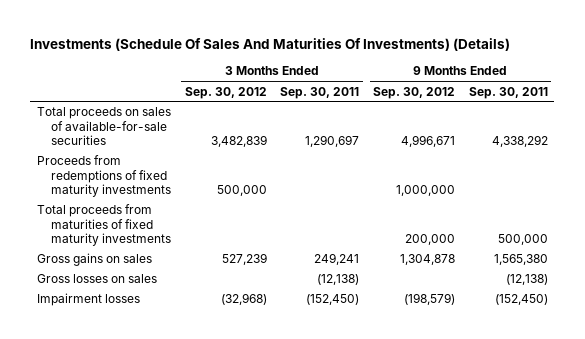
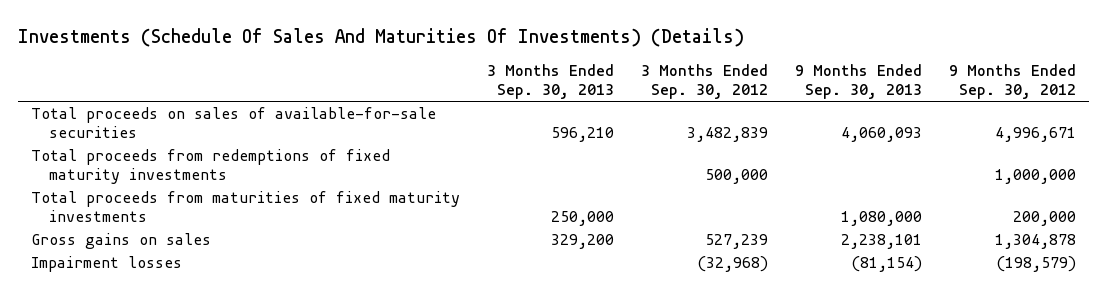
[280,86,360,99] Sep. 30, 2011 -> none
[468,86,548,99] Sep. 30, 2011 -> none
none -> [487,64,615,99] 3 Months Ended Sep. 30, 2013
none -> [795,64,923,99] 9 Months Ended Sep. 30, 2013
[37,155,171,197] Proceeds from redemptions of fixed maturity investments -> [31,149,391,185] Total proceeds from redemptions of fixed maturity investments
[37,274,158,284] Gross losses on sales -> none

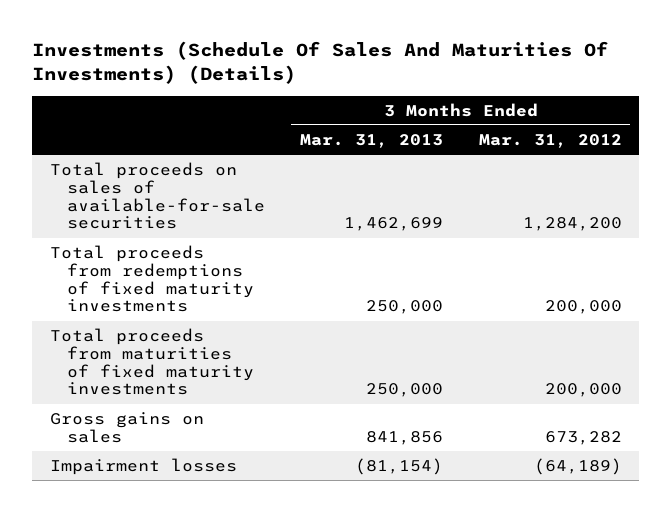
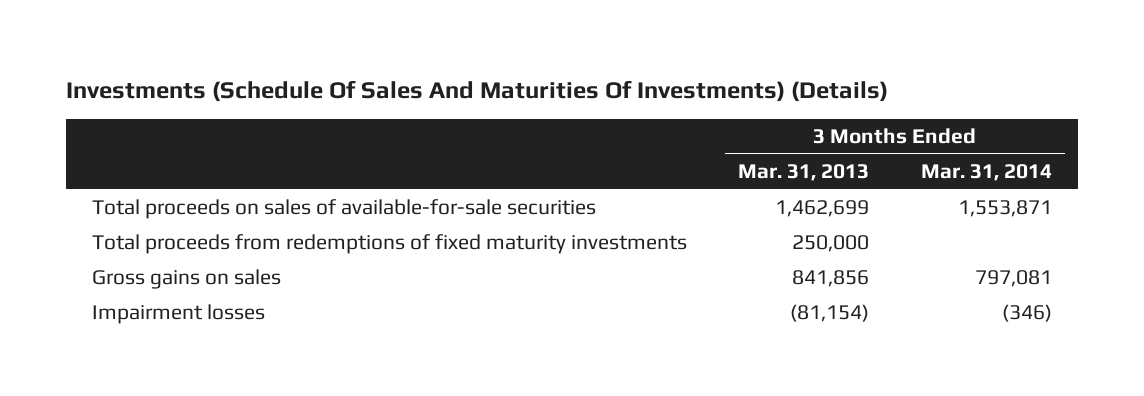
[478,133,622,148] Mar. 31, 2012 -> none
none -> [920,164,1052,182] Mar. 31, 2014
[49,328,254,396] Total proceeds from maturities of fixed maturity investments -> none

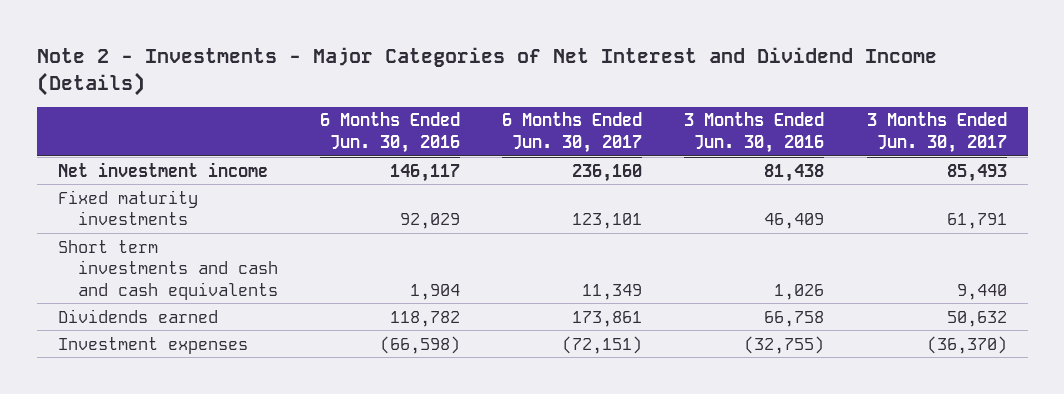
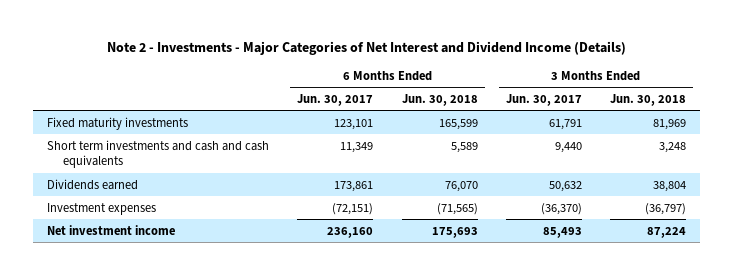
[319,112,460,153] 6 Months Ended Jun. 30, 2016 -> none
[684,112,825,153] 3 Months Ended Jun. 30, 2016 -> none
none -> [401,94,478,107] Jun. 30, 2018
none -> [610,94,687,107] Jun. 30, 2018
[57,161,268,177] Net investment income -> [47,224,176,235] Net investment income

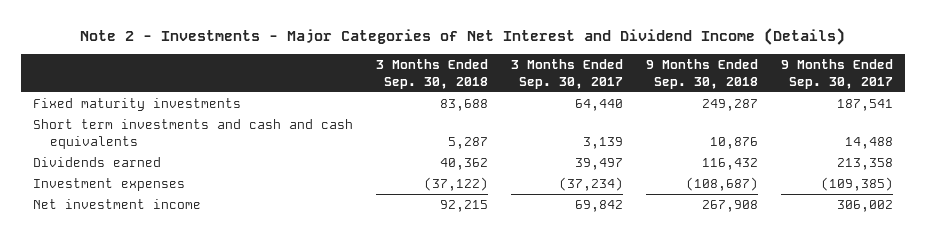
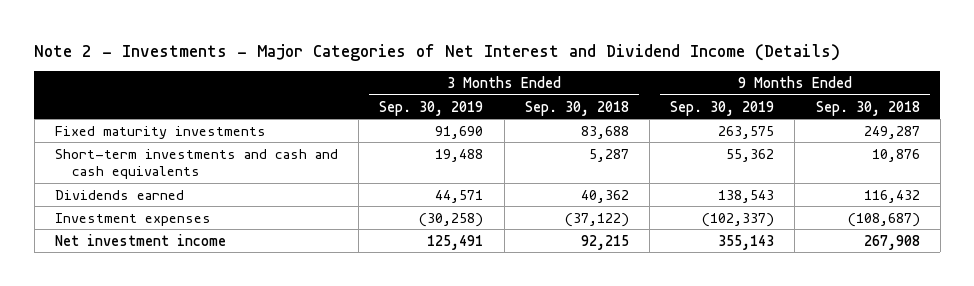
[511,59,624,89] 3 Months Ended Sep. 30, 2017 -> none
[781,59,894,89] 9 Months Ended Sep. 30, 2017 -> none
none -> [379,100,484,116] Sep. 30, 2019
none -> [670,100,775,116] Sep. 30, 2019
[33,119,354,149] Short term investments and cash and cash equivalents -> [54,148,338,180] Short-term investments and cash and cash equivalents

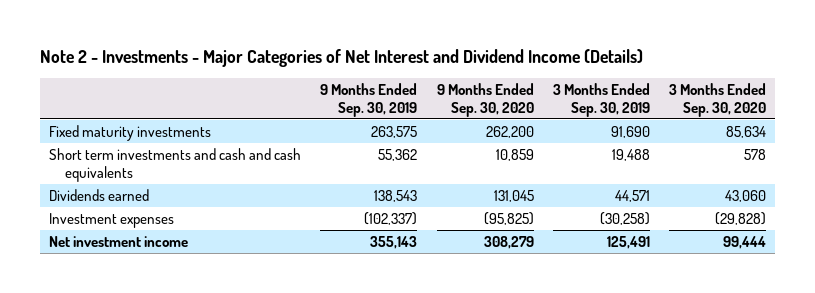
[524,100,629,116] Sep. 30, 2018 -> none
[815,100,920,116] Sep. 30, 2018 -> none
none -> [436,82,534,117] 9 Months Ended Sep. 30, 2020
none -> [668,82,766,117] 3 Months Ended Sep. 30, 2020
[54,148,338,180] Short-term investments and cash and cash equivalents -> [49,147,302,183] Short term investments and cash and cash equivalents

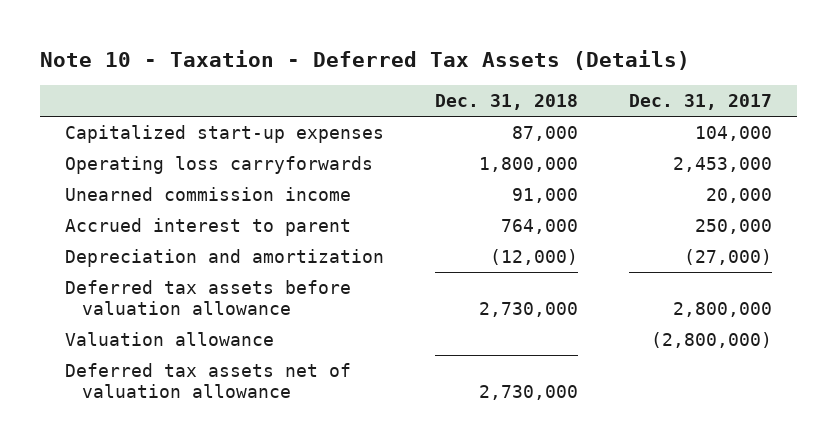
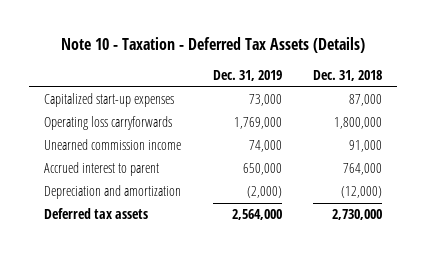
[628,94,772,111] Dec. 31, 2017 -> none
none -> [212,70,282,82] Dec. 31, 2019
[64,279,351,315] Deferred tax assets before valuation allowance -> none
[64,331,274,346] Valuation allowance -> none
[64,362,351,398] Deferred tax assets net of valuation allowance -> [44,208,149,220] Deferred tax assets

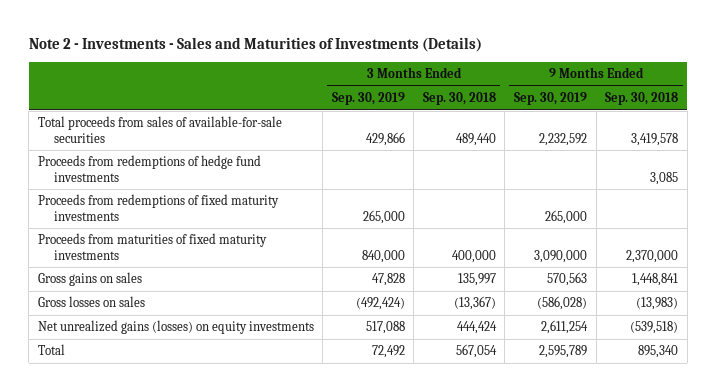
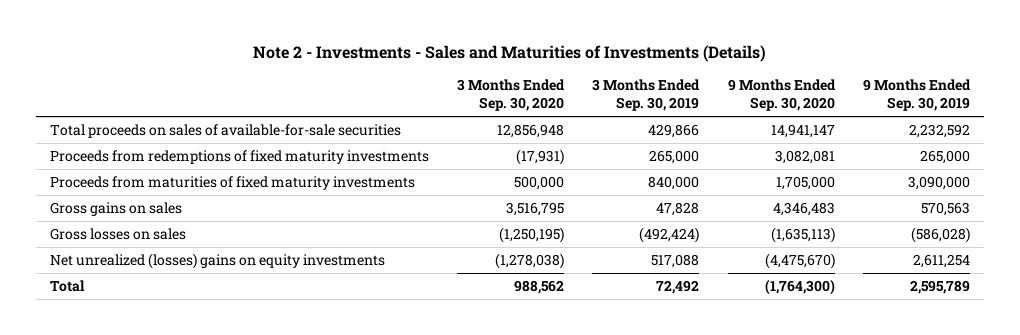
[422,92,496,106] Sep. 30, 2018 -> none
[605,92,679,106] Sep. 30, 2018 -> none
none -> [457,79,566,111] 3 Months Ended Sep. 30, 2020
none -> [727,79,836,111] 9 Months Ended Sep. 30, 2020
[37,155,261,182] Proceeds from redemptions of hedge fund investments -> none
[37,116,282,143] Total proceeds from sales of available-for-sale securities -> [50,124,402,139] Total proceeds on sales of available-for-sale securities
[37,320,314,335] Net unrealized gains (losses) on equity investments -> [50,253,386,270] Net unrealized (losses) gains on equity investments

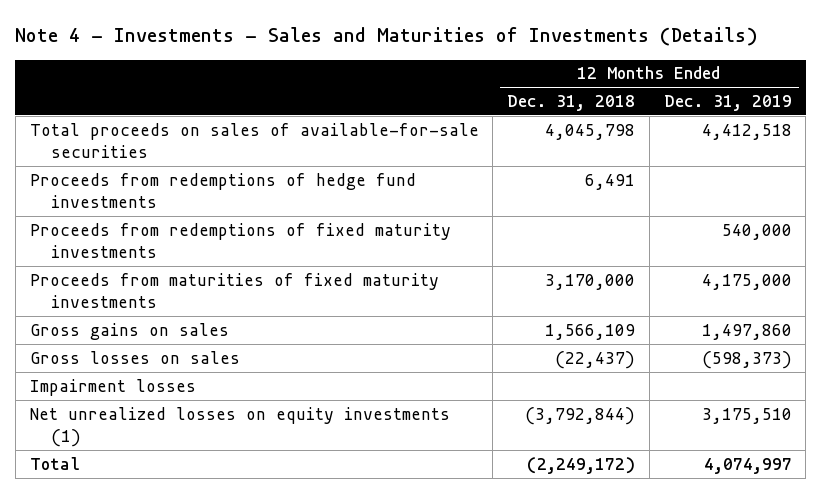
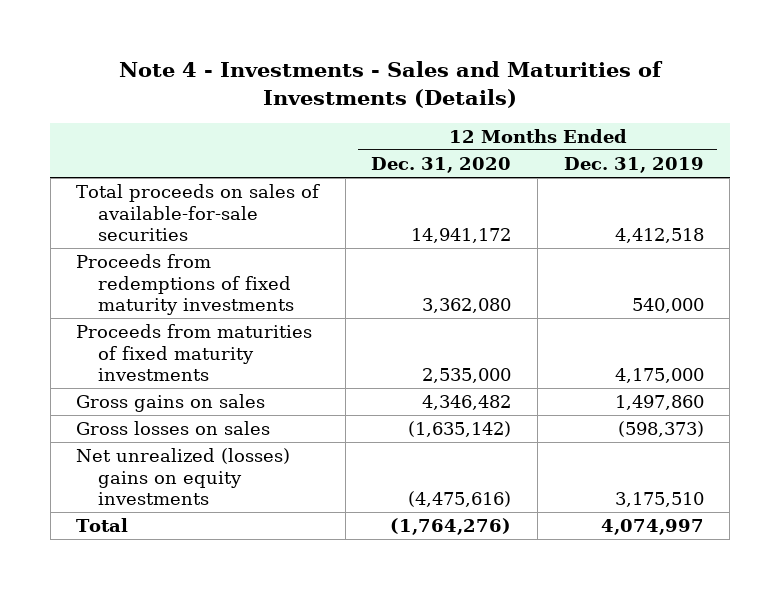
[507,94,636,111] Dec. 31, 2018 -> none
none -> [371,157,512,174] Dec. 31, 2020
[29,172,416,208] Proceeds from redemptions of hedge fund investments -> none
[29,378,196,396] Impairment losses -> none
[29,406,450,447] Net unrealized losses on equity investments (1) -> [76,448,291,506] Net unrealized (losses) gains on equity investments

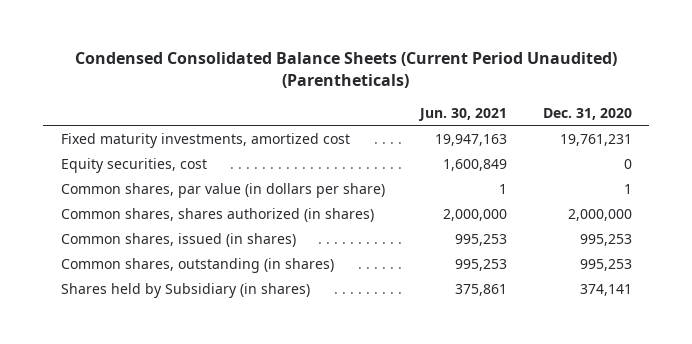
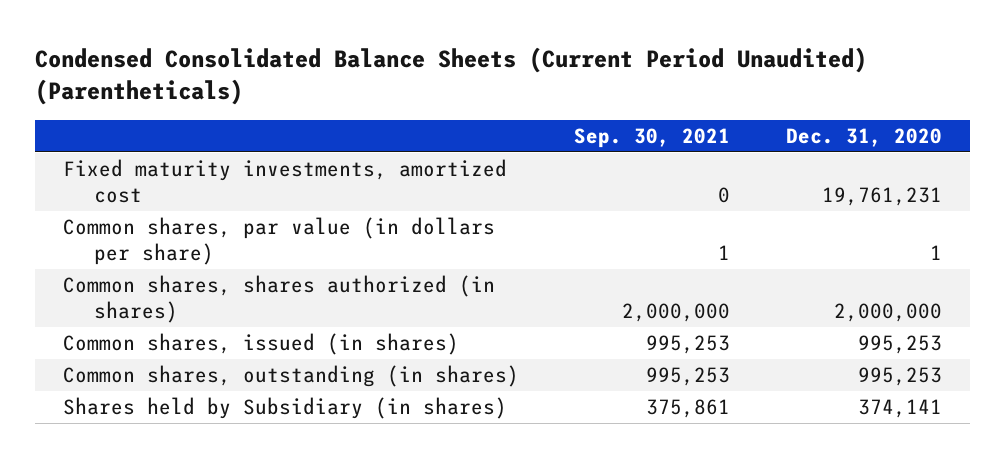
[418,107,508,121] Jun. 30, 2021 -> none
none -> [574,127,731,148] Sep. 30, 2021
[60,157,207,173] Equity securities, cost -> none

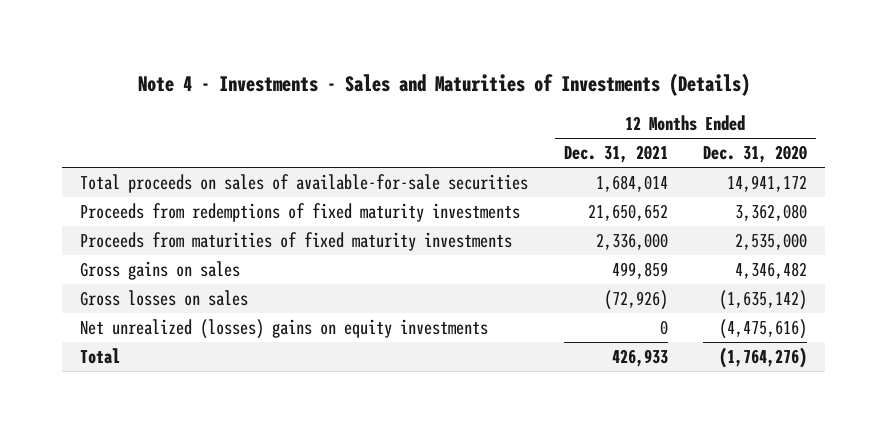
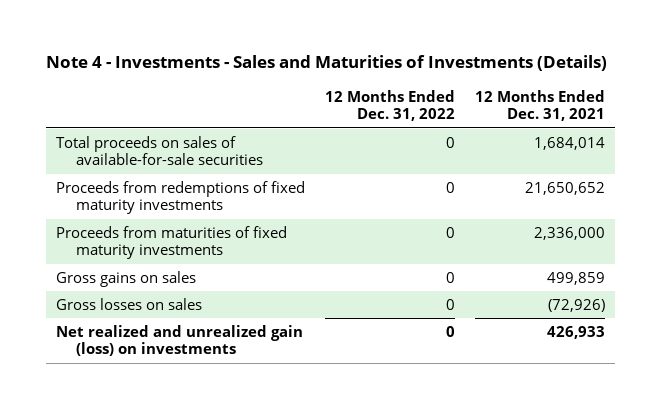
[703,145,808,164] Dec. 31, 2020 -> none
none -> [324,89,455,122] 12 Months Ended Dec. 31, 2022
[79,318,488,339] Net unrealized (losses) gains on equity investments -> none
[79,347,120,364] Total -> [55,324,303,357] Net realized and unrealized gain (loss) on investments

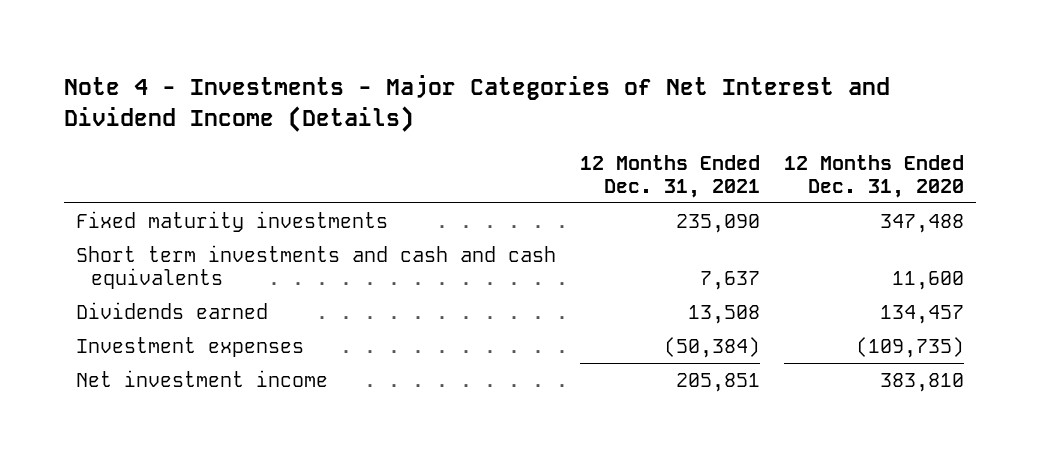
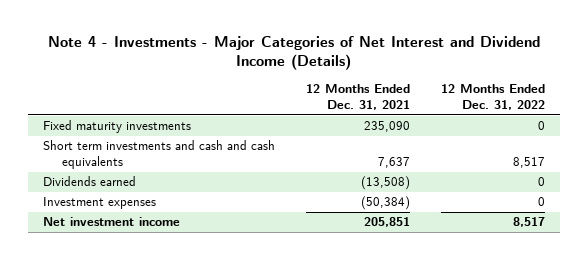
[784,154,965,198] 12 Months Ended Dec. 31, 2020 -> none
none -> [440,84,545,111] 12 Months Ended Dec. 31, 2022
[688,305,761,325] 13,508 -> [361,176,411,191] (13,508)

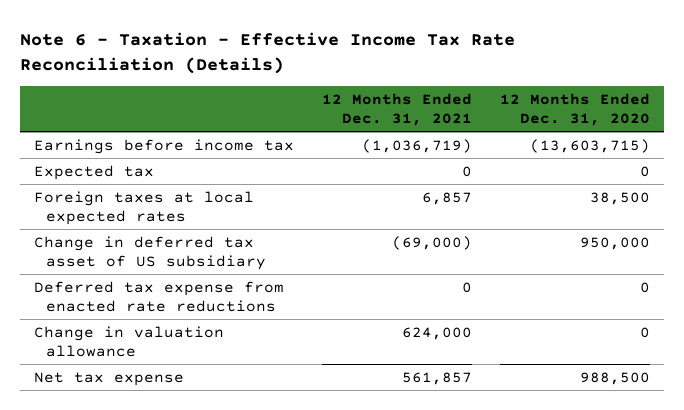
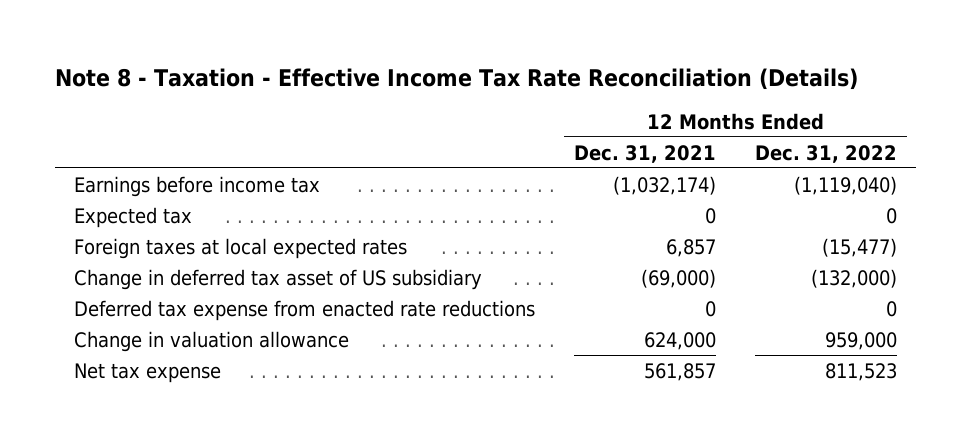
[20,31,516,74] Note 6 - Taxation - Effective Income Tax Rate Reconciliation (Details) -> [55,68,859,91] Note 8 - Taxation - Effective Income Tax Rate Reconciliation (Details)
[499,92,650,126] 12 Months Ended Dec. 31, 2020 -> none
none -> [754,144,897,163] Dec. 31, 2022
[361,138,472,153] (1,036,719) -> [613,175,717,195] (1,032,174)

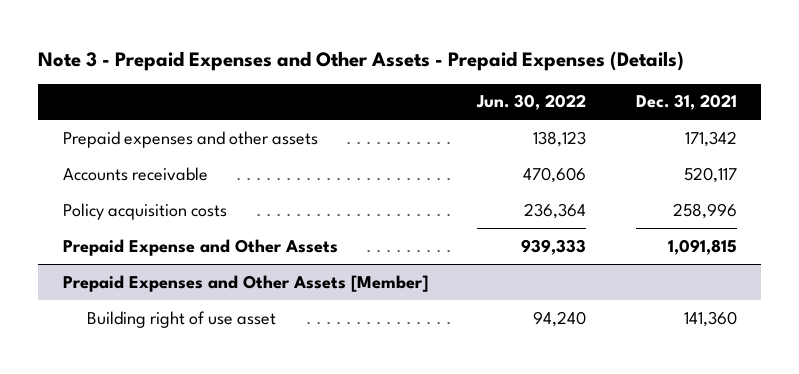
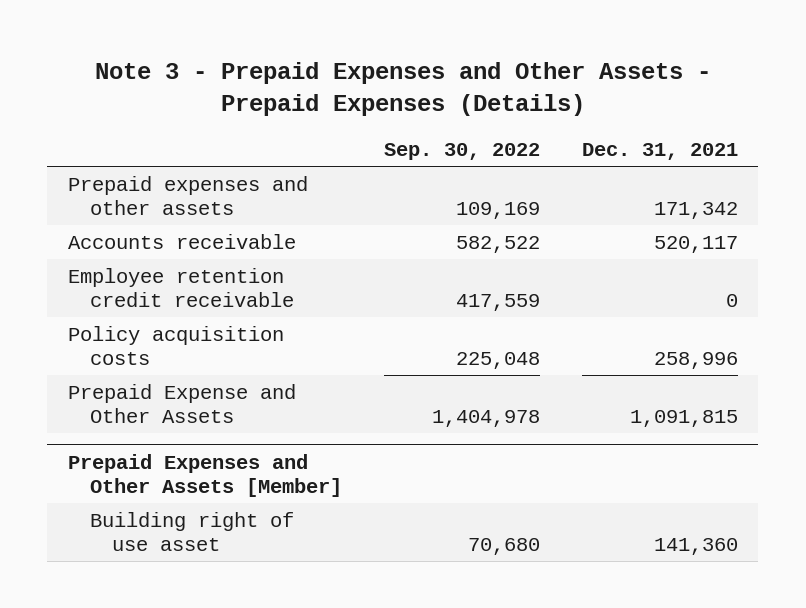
[476,94,587,111] Jun. 30, 2022 -> none
none -> [383,143,540,161] Sep. 30, 2022
none -> [68,268,295,307] Employee retention credit receivable

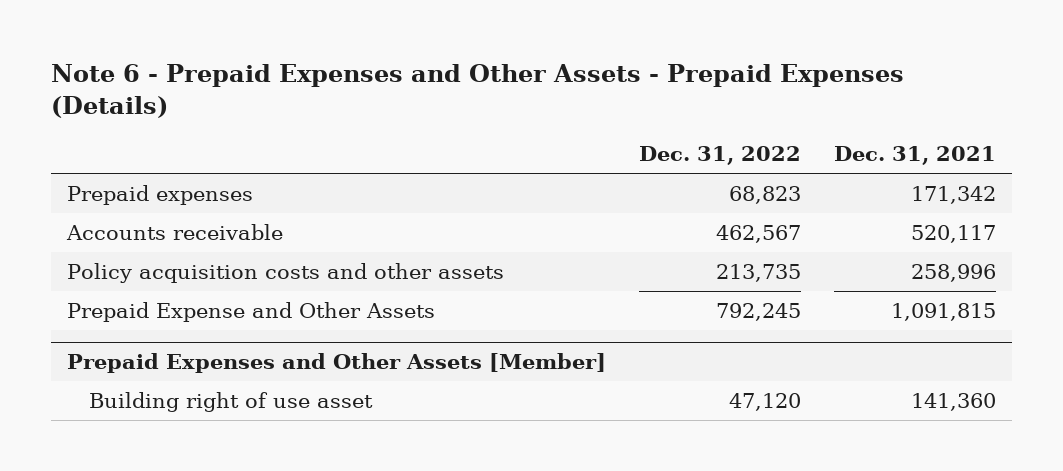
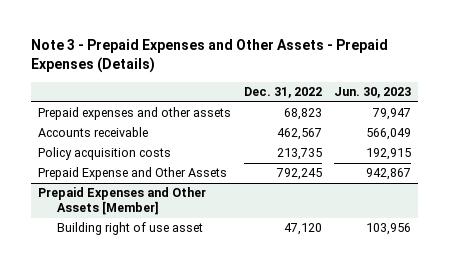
[50,64,904,119] Note 6 - Prepaid Expenses and Other Assets - Prepaid Expenses (Details) -> [31,39,389,74] Note 3 - Prepaid Expenses and Other Assets - Prepaid Expenses (Details)
[833,146,996,166] Dec. 31, 2021 -> none
none -> [334,87,412,99] Jun. 30, 2023
[67,184,254,205] Prepaid expenses -> [37,107,231,121] Prepaid expenses and other assets
[67,262,505,283] Policy acquisition costs and other assets -> [37,147,171,161] Policy acquisition costs

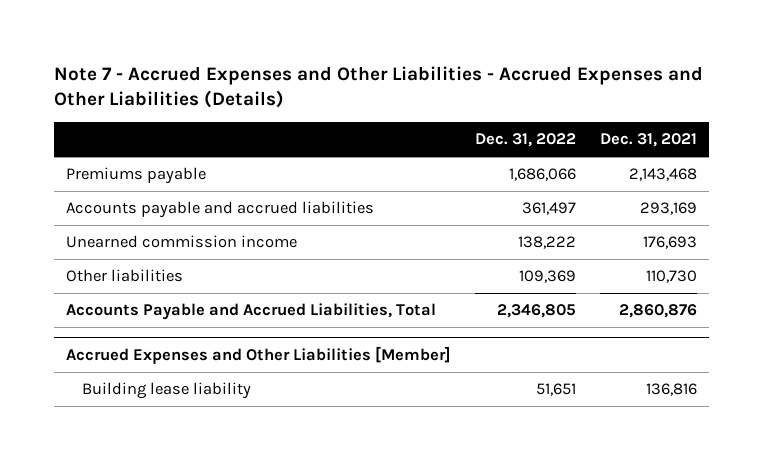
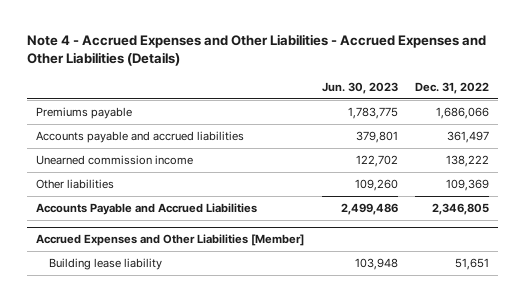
[54,65,704,109] Note 7 - Accrued Expenses and Other Liabilities - Accrued Expenses and Other Liabilities (Details) -> [27,34,487,67] Note 4 - Accrued Expenses and Other Liabilities - Accrued Expenses and Other Liabilities (Details)
[599,133,697,148] Dec. 31, 2021 -> none
none -> [321,82,398,95] Jun. 30, 2023
[66,303,437,321] Accounts Payable and Accrued Liabilities, Total -> [35,202,257,215] Accounts Payable and Accrued Liabilities

